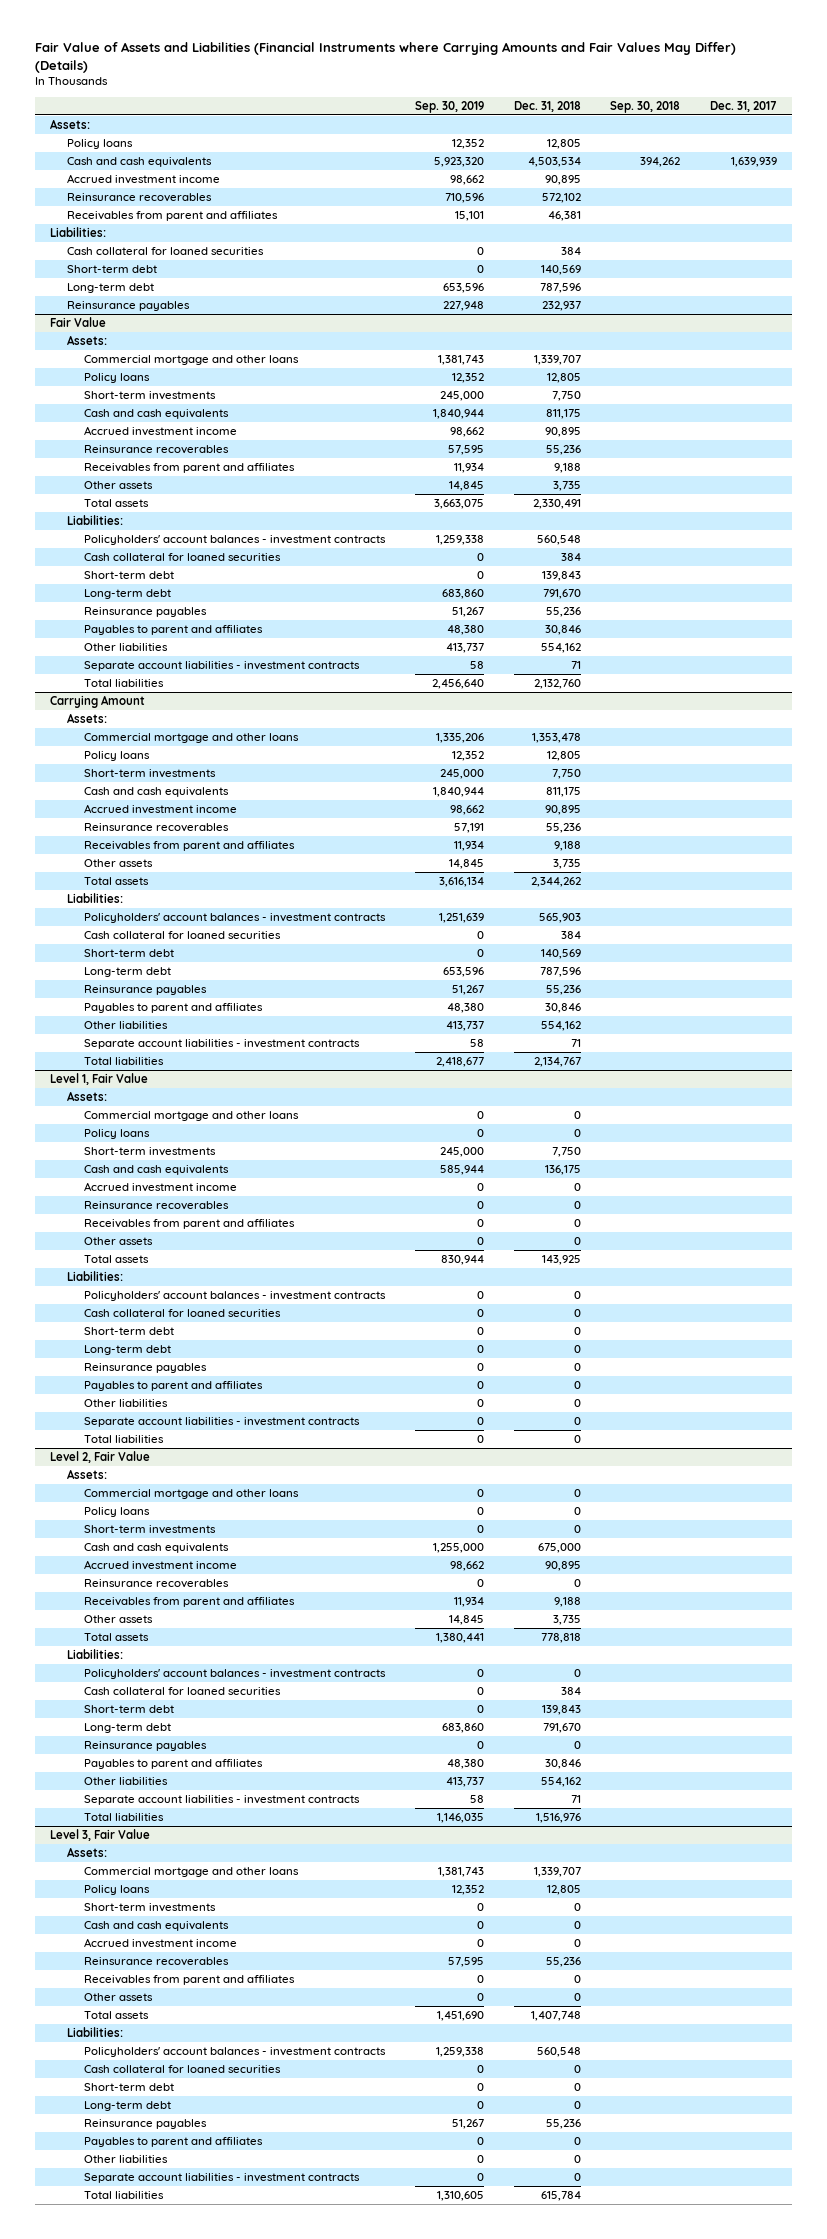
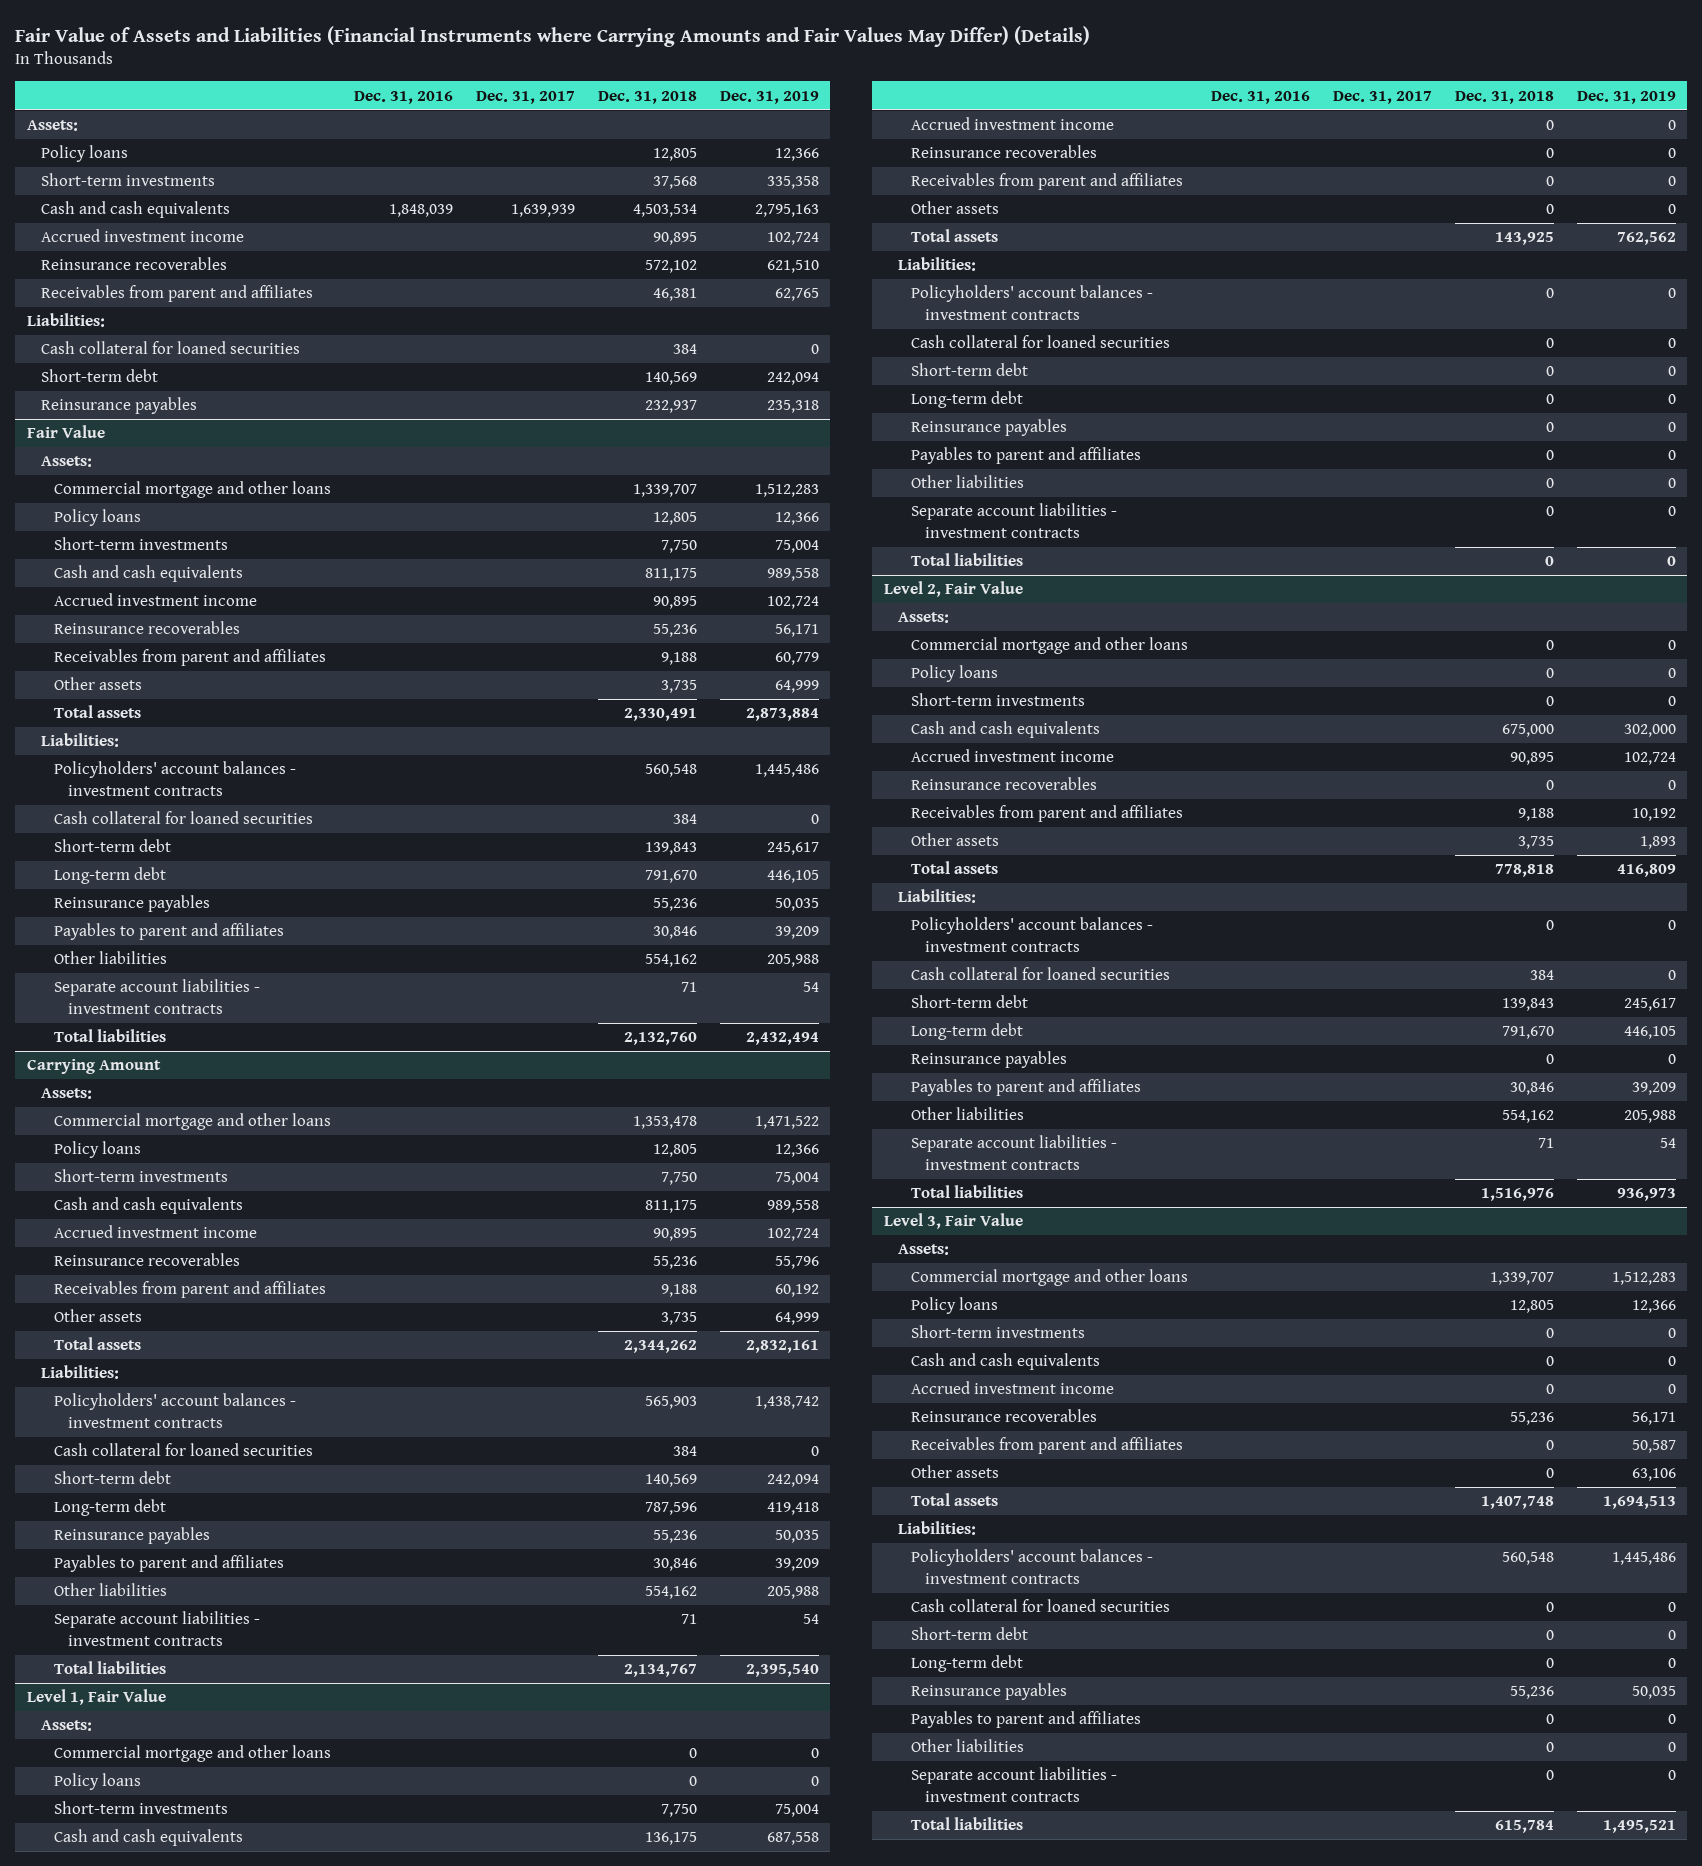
[414,100,484,113] Sep. 30, 2019 -> none
[610,100,681,113] Sep. 30, 2018 -> none
none -> [354,90,454,104] Dec. 31, 2016
none -> [719,90,819,104] Dec. 31, 2019
none -> [40,173,215,187] Short-term investments
[66,283,154,294] Long-term debt -> none

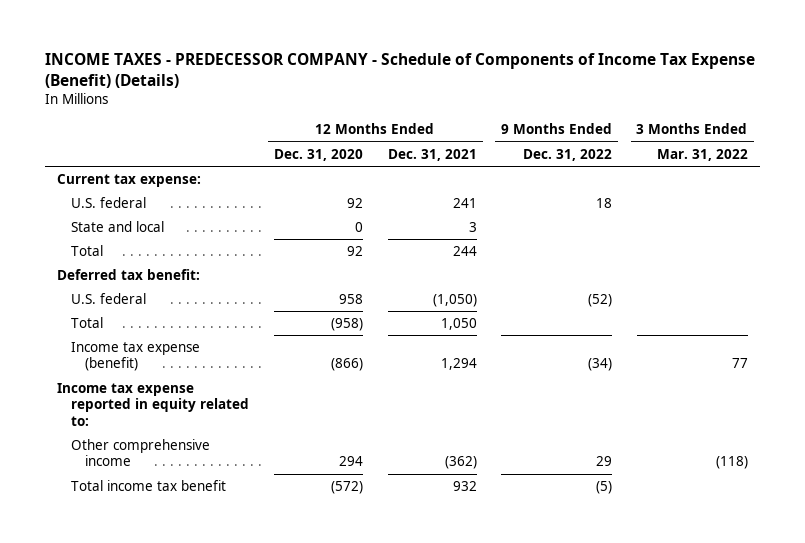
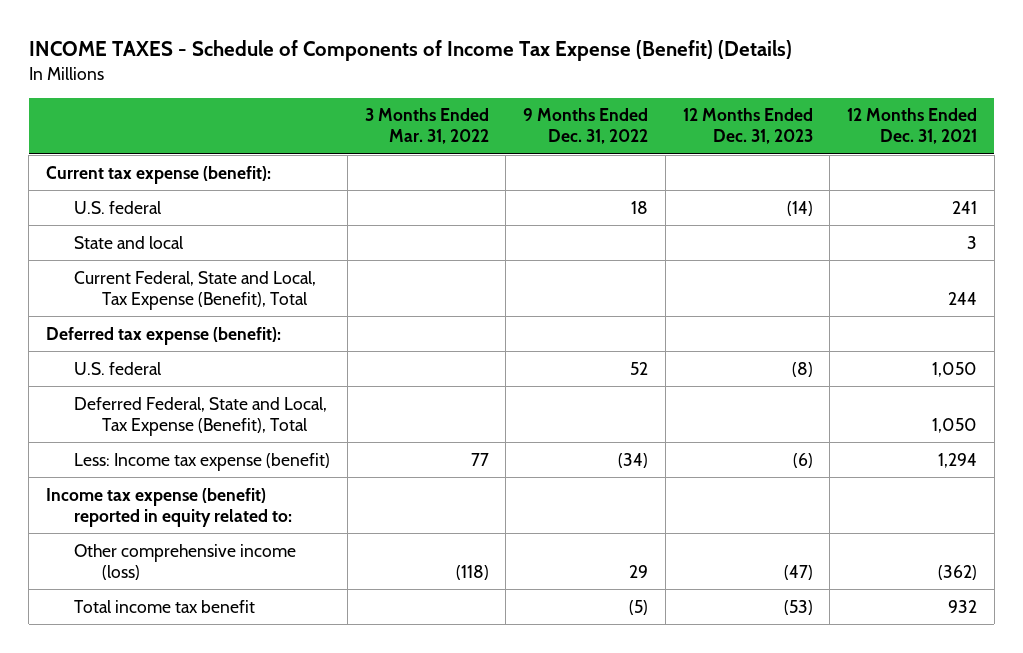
[44,53,755,89] INCOME TAXES - PREDECESSOR COMPANY - Schedule of Components of Income Tax Expense (Benefit) (Details) -> [28,40,792,62] INCOME TAXES - Schedule of Components of Income Tax Expense (Benefit) (Details)
[273,148,363,161] Dec. 31, 2020 -> none
none -> [682,108,813,145] 12 Months Ended Dec. 31, 2023
[57,174,202,188] Current tax expense: -> [46,165,272,184] Current tax expense (benefit):
[71,245,104,257] Total -> [73,270,316,310] Current Federal, State and Local, Tax Expense (Benefit), Total
[57,269,201,281] Deferred tax benefit: -> [46,326,282,345] Deferred tax expense (benefit):
[432,294,477,308] (1,050) -> [932,361,978,377] 1,050
[588,294,613,308] (52) -> [630,361,649,375] 52
[71,317,104,329] Total -> [73,396,327,436] Deferred Federal, State and Local, Tax Expense (Benefit), Total
[71,342,201,372] Income tax expense (benefit) -> [73,452,330,471] Less: Income tax expense (benefit)
[57,383,250,426] Income tax expense reported in equity related to: -> [46,487,292,527] Income tax expense (benefit) reported in equity related to:
[71,439,211,467] Other comprehensive income -> [73,543,296,580] Other comprehensive income (loss)

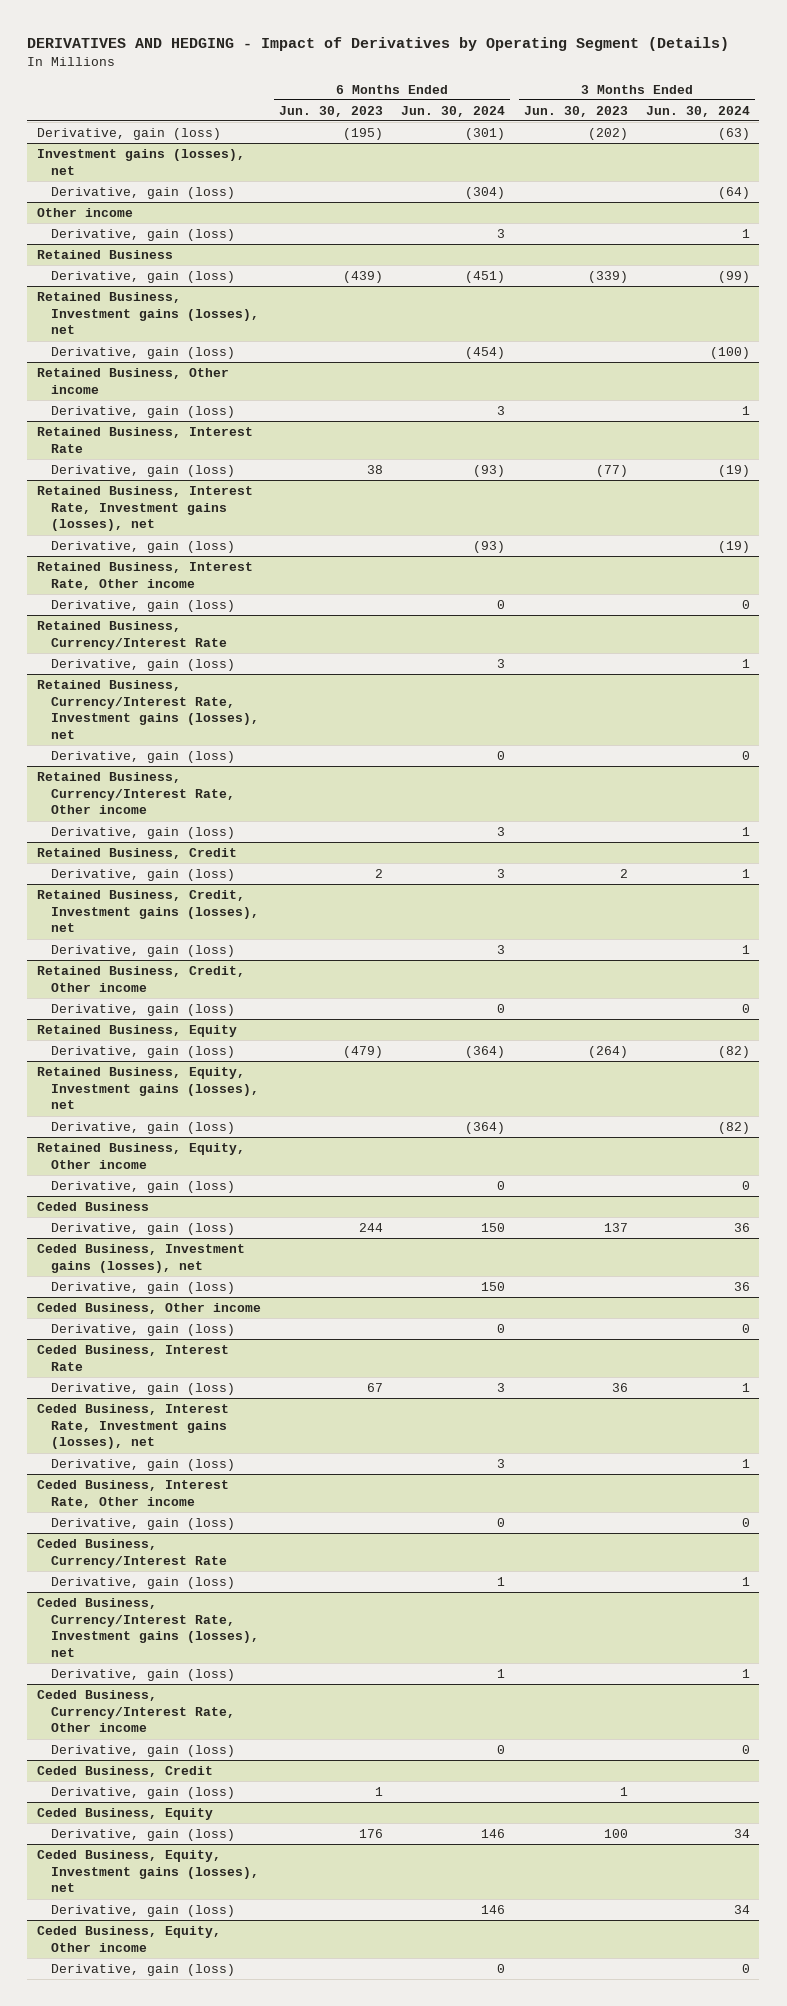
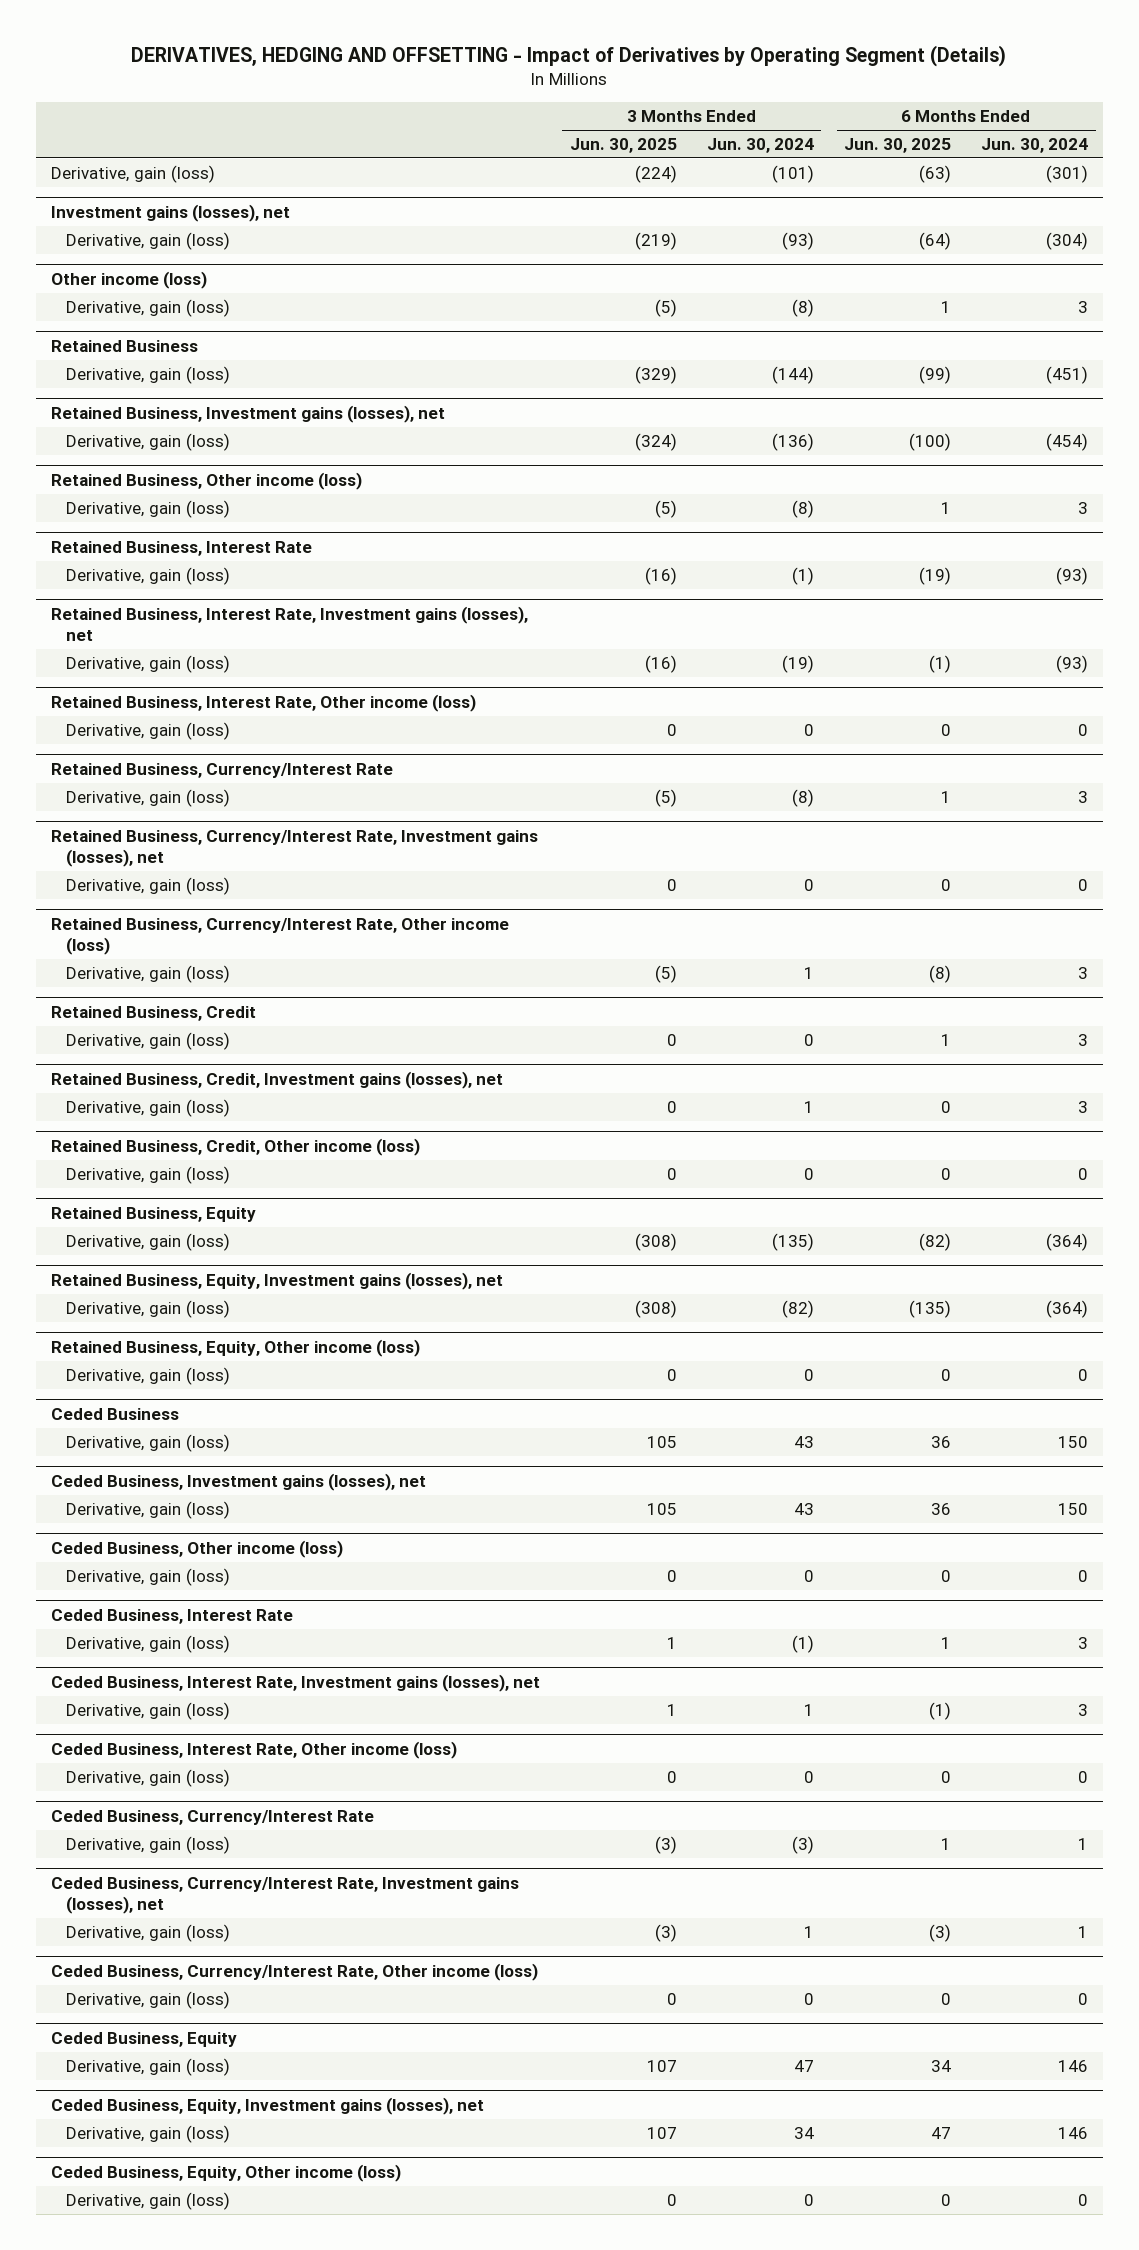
[27,36,730,51] DERIVATIVES AND HEDGING - Impact of Derivatives by Operating Segment (Details) -> [131,45,1007,68] DERIVATIVES, HEDGING AND OFFSETTING - Impact of Derivatives by Operating Segment (Details)
[278,105,383,117] Jun. 30, 2023 -> none
[523,105,628,117] Jun. 30, 2023 -> none
none -> [569,137,677,153] Jun. 30, 2025
none -> [844,137,952,153] Jun. 30, 2025
[718,127,751,140] (63) -> [771,164,814,183] (101)
[718,186,751,199] (64) -> [781,231,814,250] (93)
[36,207,133,217] Other income -> [50,270,207,289] Other income (loss)
[742,228,751,238] 1 -> [791,298,814,317] (8)
[718,270,751,283] (99) -> [771,365,814,384] (144)
[710,346,751,359] (100) -> [771,432,814,451] (136)
[36,367,229,394] Retained Business, Other income -> [50,471,362,490] Retained Business, Other income (loss)
[742,405,751,415] 1 -> [791,499,814,518] (8)
[718,464,751,477] (19) -> [791,566,814,585] (1)
[36,561,253,590] Retained Business, Interest Rate, Other income -> [50,693,476,712] Retained Business, Interest Rate, Other income (loss)
[742,658,751,668] 1 -> [791,788,814,807] (8)
[36,771,236,815] Retained Business, Currency/Interest Rate, Other income -> [50,917,509,956] Retained Business, Currency/Interest Rate, Other income (loss)
[742,868,751,878] 1 -> [803,1033,814,1046] 0
[36,965,245,992] Retained Business, Credit, Other income -> [50,1137,420,1156] Retained Business, Credit, Other income (loss)
[718,1045,751,1058] (82) -> [771,1232,814,1251] (135)
[36,1142,245,1169] Retained Business, Equity, Other income -> [50,1338,420,1357] Retained Business, Equity, Other income (loss)
[734,1222,751,1232] 36 -> [793,1435,814,1448] 43
[734,1281,751,1291] 36 -> [793,1502,814,1515] 43
[36,1302,261,1314] Ceded Business, Other income -> [50,1539,343,1558] Ceded Business, Other income (loss)
[742,1382,751,1392] 1 -> [791,1634,814,1653] (1)
[36,1479,229,1508] Ceded Business, Interest Rate, Other income -> [50,1740,457,1759] Ceded Business, Interest Rate, Other income (loss)
[742,1576,751,1586] 1 -> [791,1835,814,1854] (3)
[36,1689,236,1733] Ceded Business, Currency/Interest Rate, Other income -> [50,1962,538,1981] Ceded Business, Currency/Interest Rate, Other income (loss)
[36,1765,213,1777] Ceded Business, Credit -> none
[51,1786,236,1799] Derivative, gain (loss) -> none
[734,1828,751,1838] 34 -> [793,2059,814,2072] 47
[36,1925,221,1952] Ceded Business, Equity, Other income -> [50,2163,401,2182] Ceded Business, Equity, Other income (loss)

